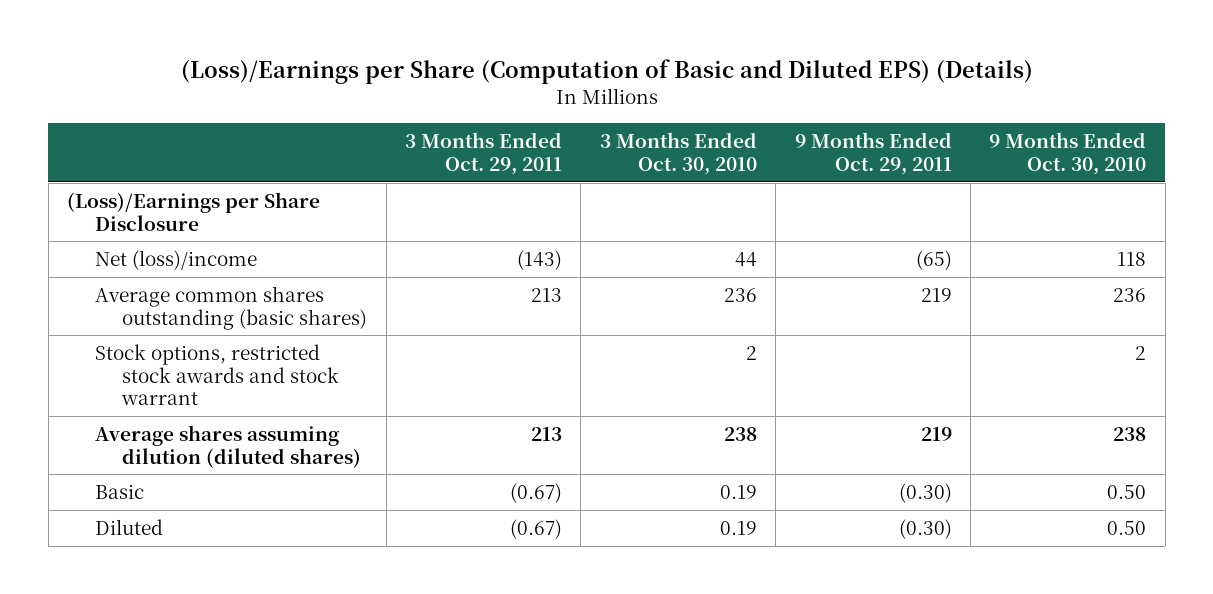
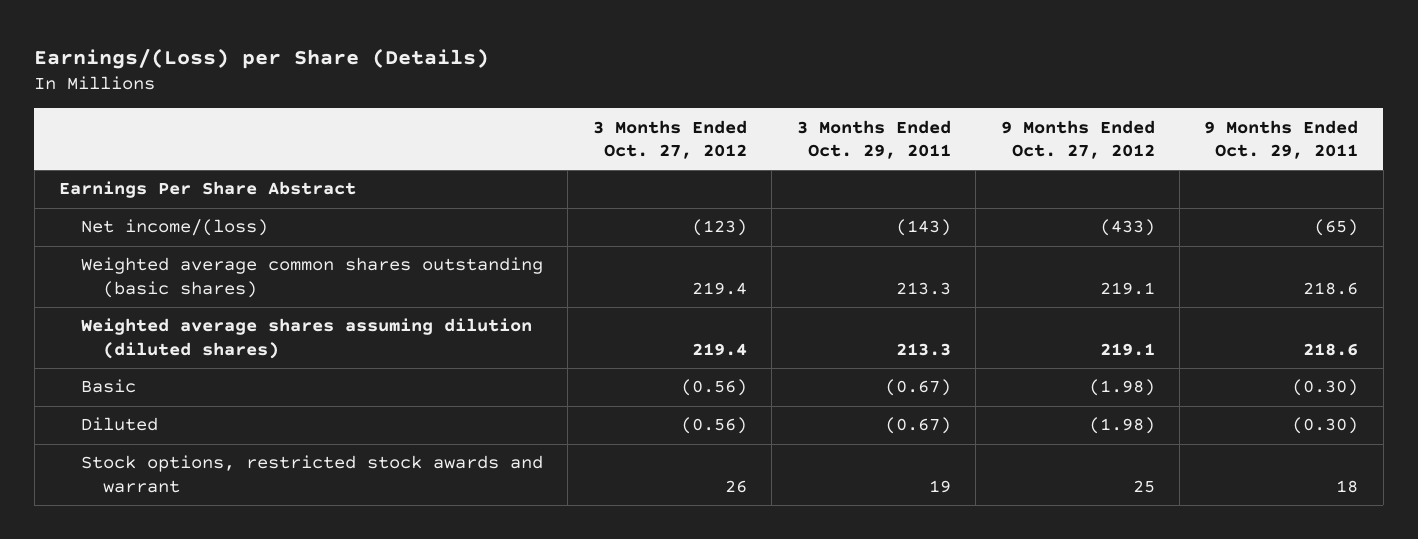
[180,59,1033,85] (Loss)/Earnings per Share (Computation of Basic and Diluted EPS) (Details) -> [34,47,490,69] Earnings/(Loss) per Share (Details)
[599,132,757,175] 3 Months Ended Oct. 30, 2010 -> none
[989,132,1147,175] 9 Months Ended Oct. 30, 2010 -> none
none -> [592,119,747,160] 3 Months Ended Oct. 27, 2012
none -> [1000,119,1155,160] 9 Months Ended Oct. 27, 2012
[94,343,340,406] Stock options, restricted stock awards and stock warrant -> none
[67,191,321,231] (Loss)/Earnings per Share Disclosure -> [59,181,357,199] Earnings Per Share Abstract
[94,249,257,270] Net (loss)/income -> [81,219,269,237] Net income/(loss)
[94,285,368,330] Average common shares outstanding (basic shares) -> [81,257,544,298] Weighted average common shares outstanding (basic shares)
[530,287,562,302] 213 -> [895,281,951,295] 213.3
[920,287,952,302] 219 -> [1303,281,1359,295] 218.6
[94,424,362,468] Average shares assuming dilution (diluted shares) -> [81,318,533,359] Weighted average shares assuming dilution (diluted shares)
[530,426,562,441] 213 -> [895,342,951,356] 213.3
[920,426,952,441] 219 -> [1303,342,1359,356] 218.6
none -> [81,455,544,493] Stock options, restricted stock awards and warrant

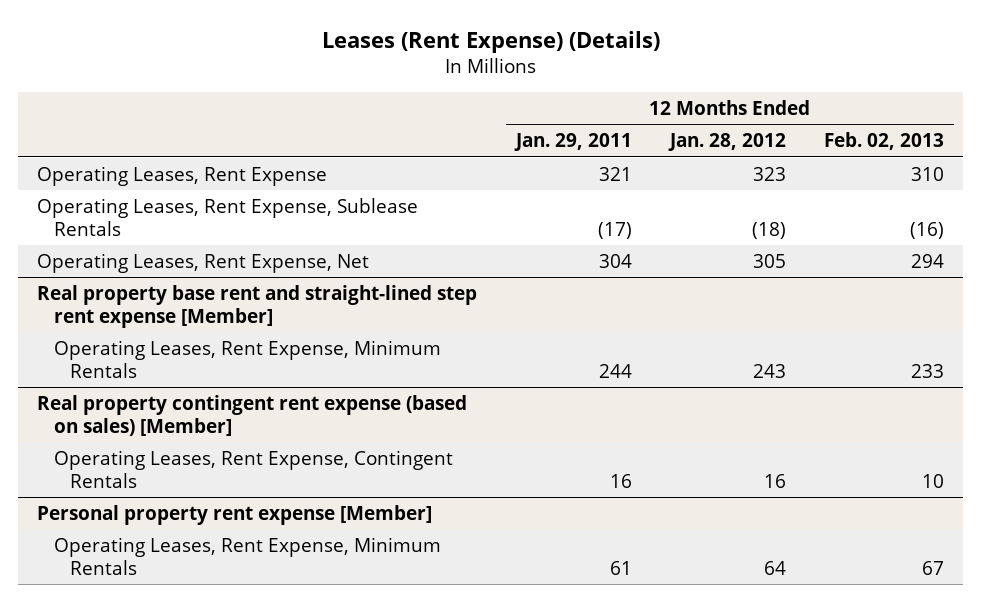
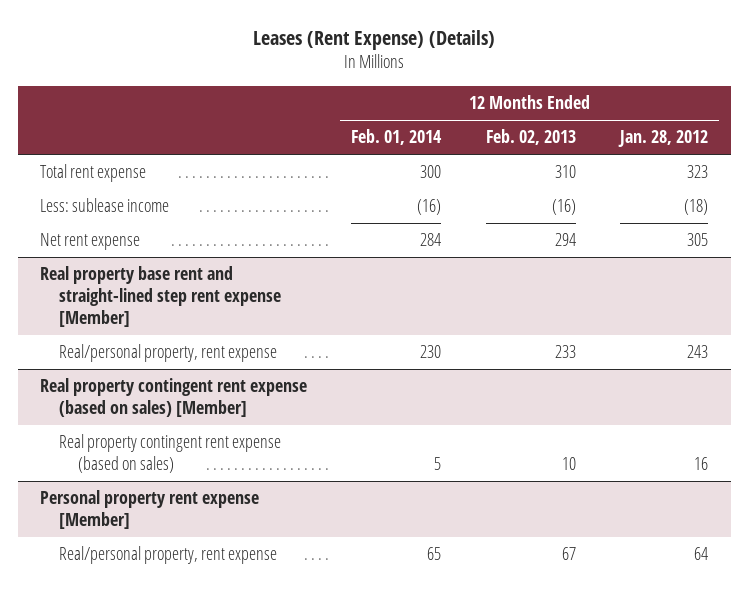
[513,133,632,152] Jan. 29, 2011 -> none
none -> [351,129,443,146] Feb. 01, 2014
[37,165,328,186] Operating Leases, Rent Expense -> [40,164,147,183] Total rent expense
[37,197,419,236] Operating Leases, Rent Expense, Sublease Rentals -> [40,198,170,213] Less: sublease income
[37,252,370,273] Operating Leases, Rent Expense, Net -> [40,233,141,251] Net rent expense
[53,339,441,378] Operating Leases, Rent Expense, Minimum Rentals -> [59,344,278,363] Real/personal property, rent expense
[53,449,453,488] Operating Leases, Rent Expense, Contingent Rentals -> [59,434,282,474] Real property contingent rent expense (based on sales)
[53,536,441,575] Operating Leases, Rent Expense, Minimum Rentals -> [59,546,278,565] Real/personal property, rent expense

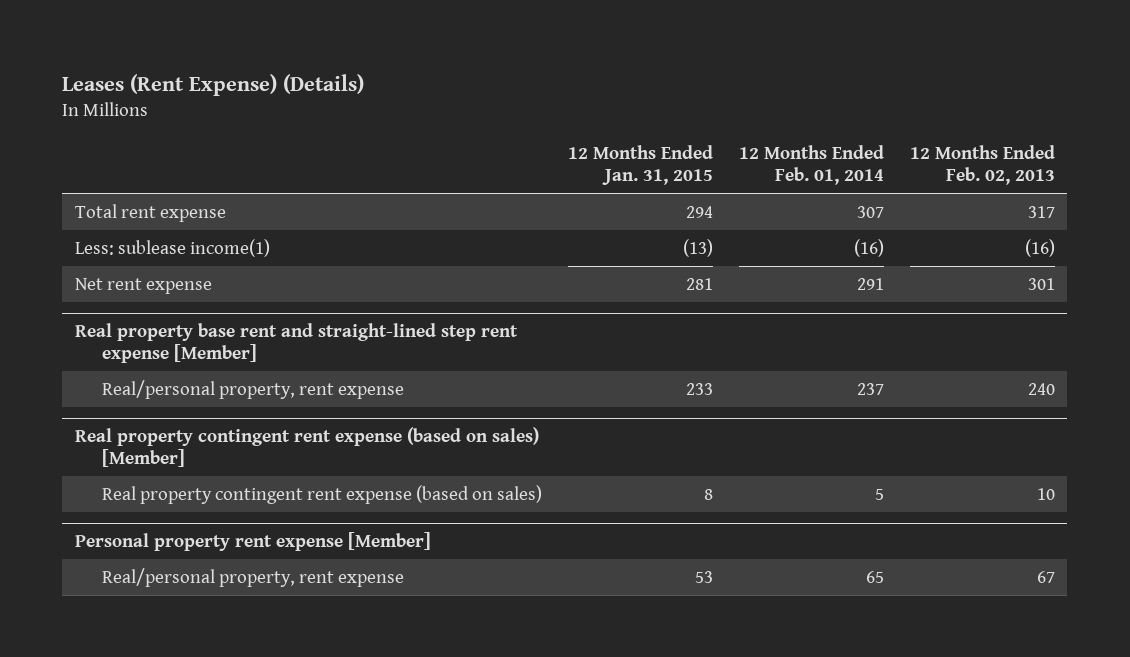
[618,130,709,148] Jan. 28, 2012 -> none
none -> [567,144,713,185] 12 Months Ended Jan. 31, 2015
[420,165,442,179] 300 -> [856,205,884,218] 307
[554,165,576,179] 310 -> [1027,205,1055,218] 317
[40,198,170,213] Less: sublease income -> [75,238,271,257] Less: sublease income(1)
[420,233,442,247] 284 -> [856,277,884,290] 291
[554,233,576,247] 294 -> [1027,277,1055,290] 301
[420,345,442,359] 230 -> [856,382,884,395] 237
[554,345,576,359] 233 -> [1027,382,1055,395] 240

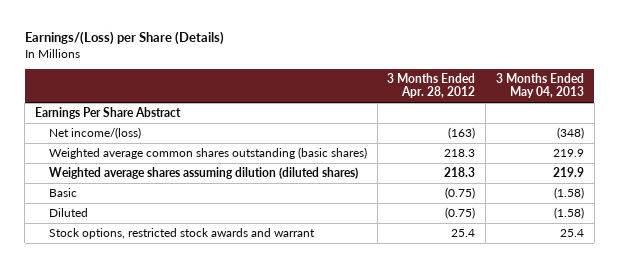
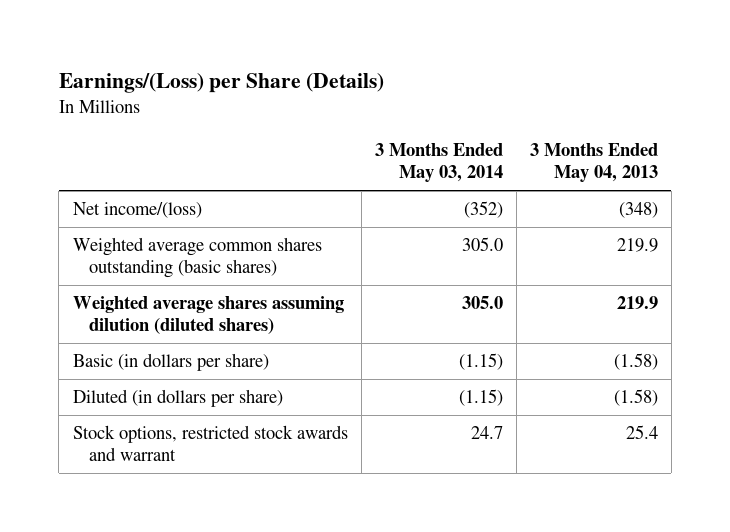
[387,73,476,99] 3 Months Ended Apr. 28, 2012 -> none
none -> [374,143,503,183] 3 Months Ended May 03, 2014
[34,107,181,120] Earnings Per Share Abstract -> none
[48,188,77,198] Basic -> [72,353,269,372] Basic (in dollars per share)
[48,208,88,218] Diluted -> [72,389,283,408] Diluted (in dollars per share)

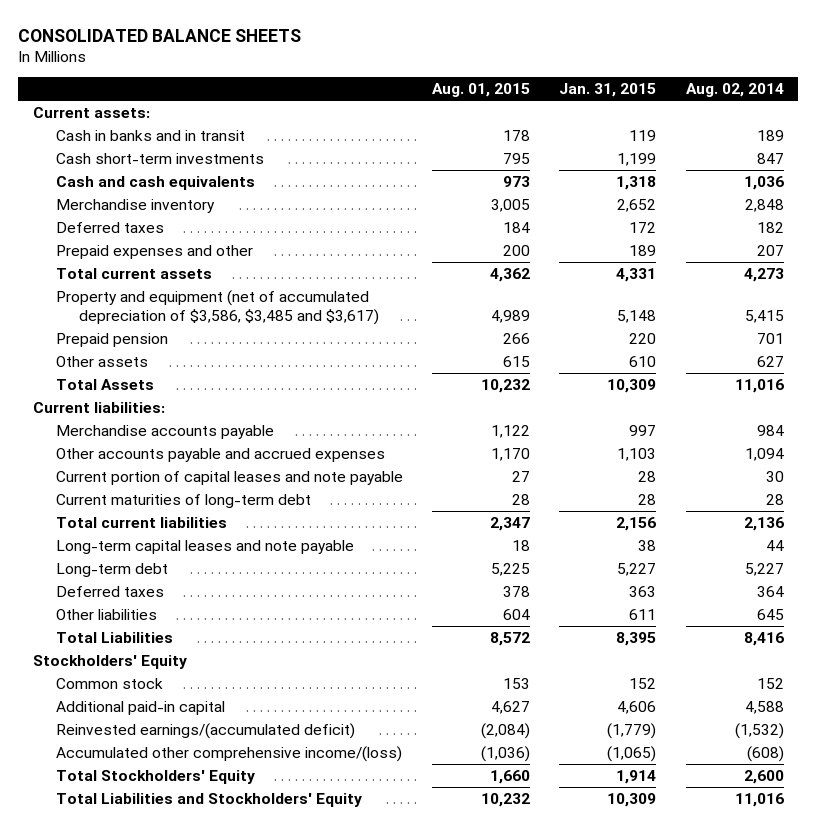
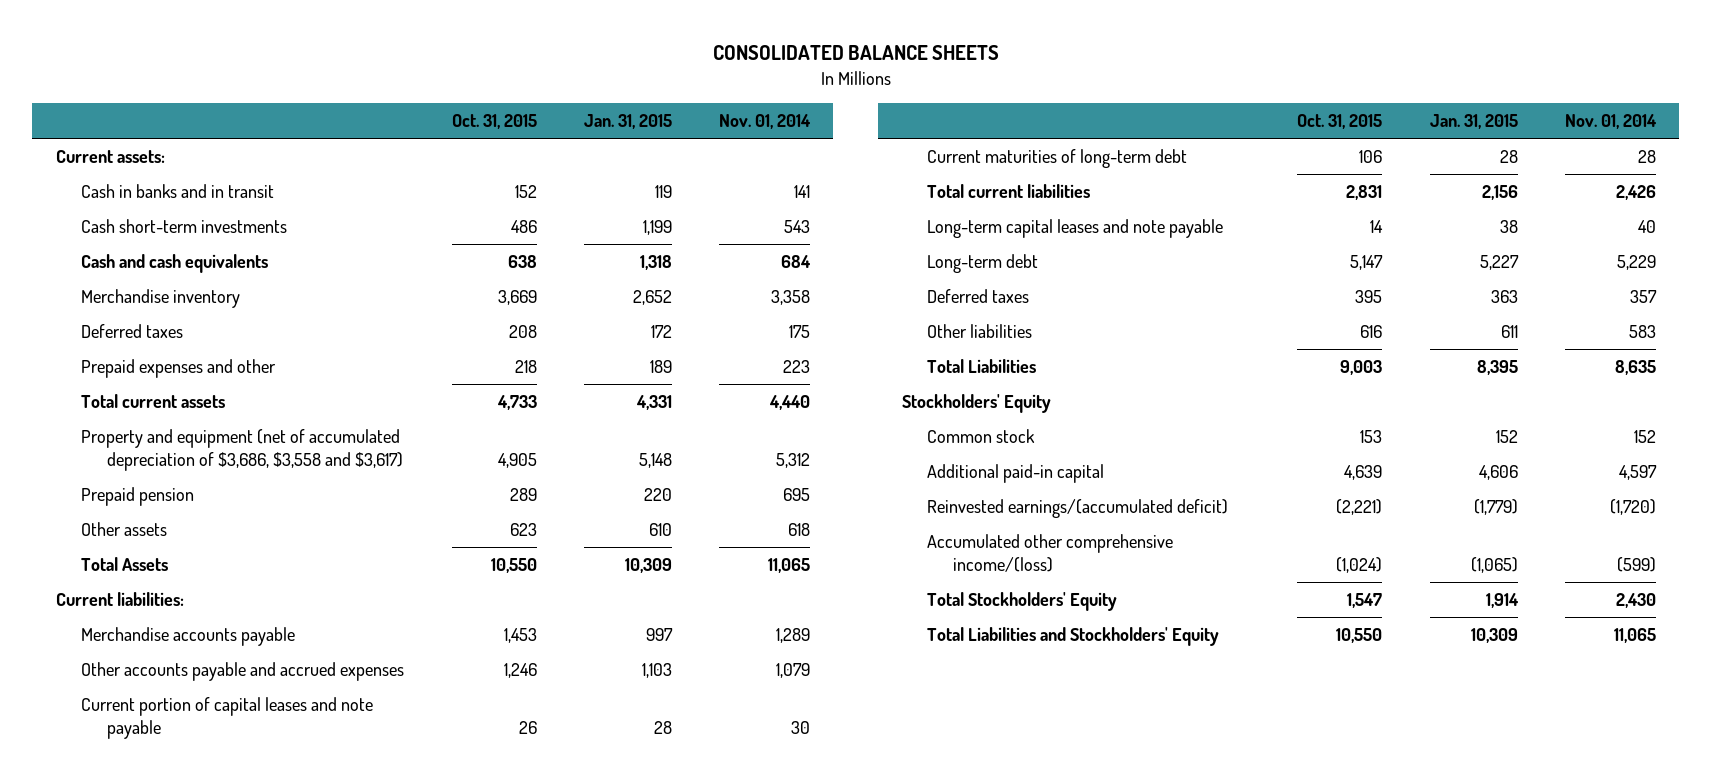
[431,83,530,98] Aug. 01, 2015 -> none
[685,83,784,98] Aug. 02, 2014 -> none
none -> [451,114,537,130] Oct. 31, 2015
none -> [718,114,811,130] Nov. 01, 2014
[55,289,379,325] Property and equipment (net of accumulated depreciation of $3,586, $3,485 and $3,617) -> [81,429,403,472] Property and equipment (net of accumulated depreciation of $3,686, $3,558 and $3,617)

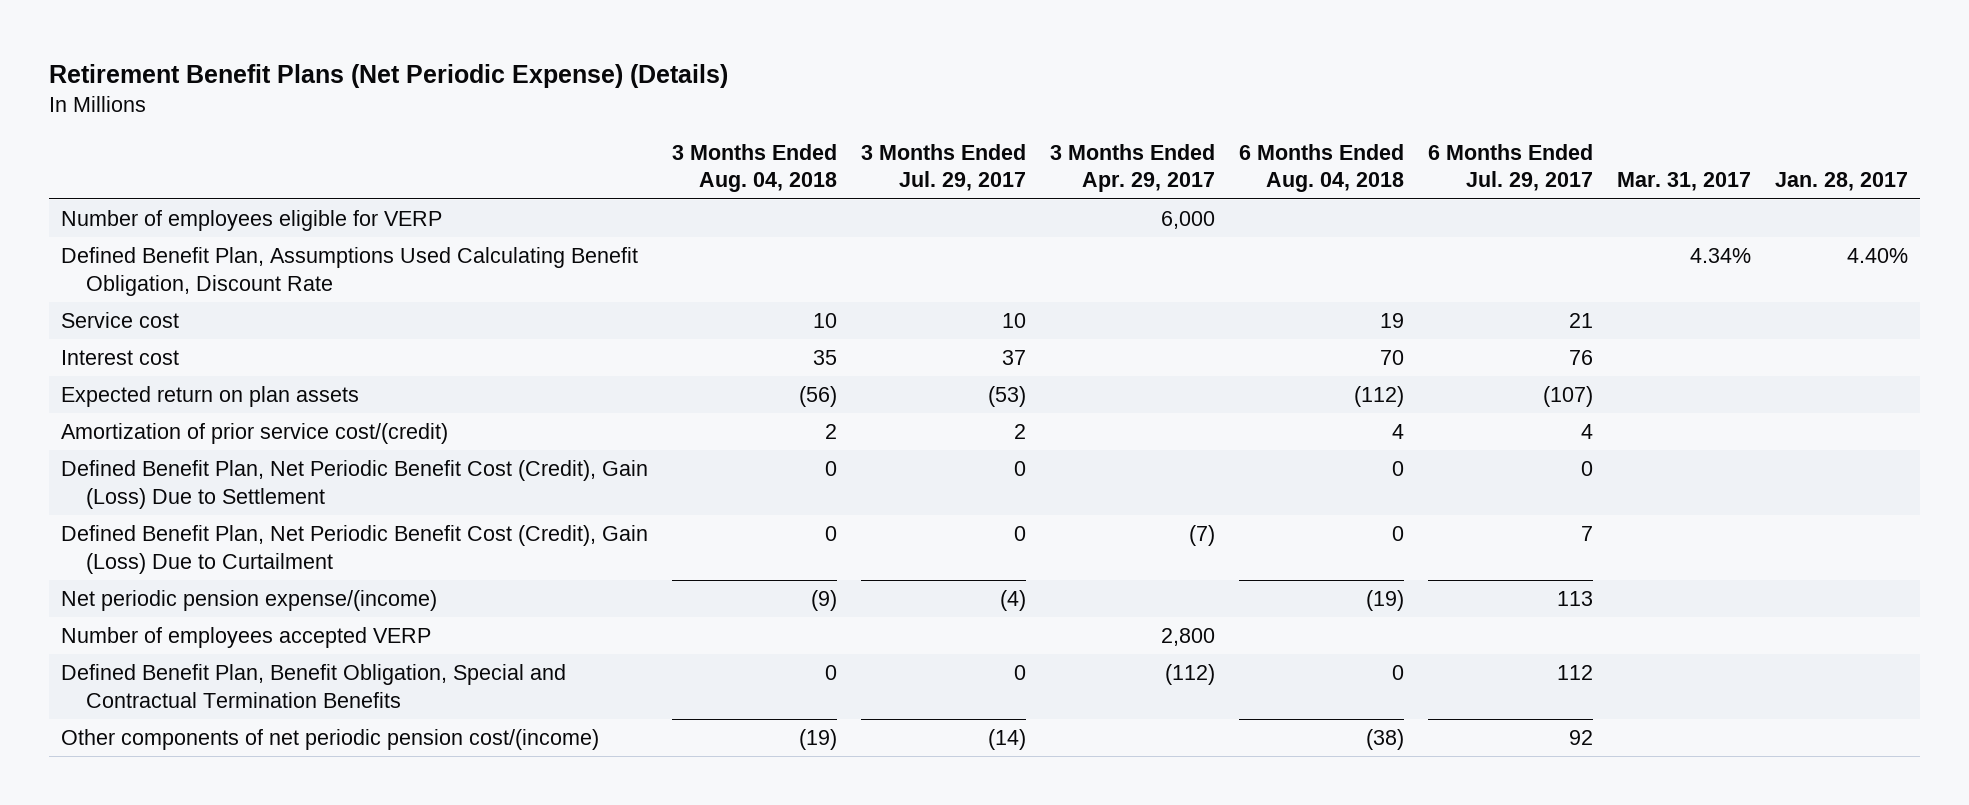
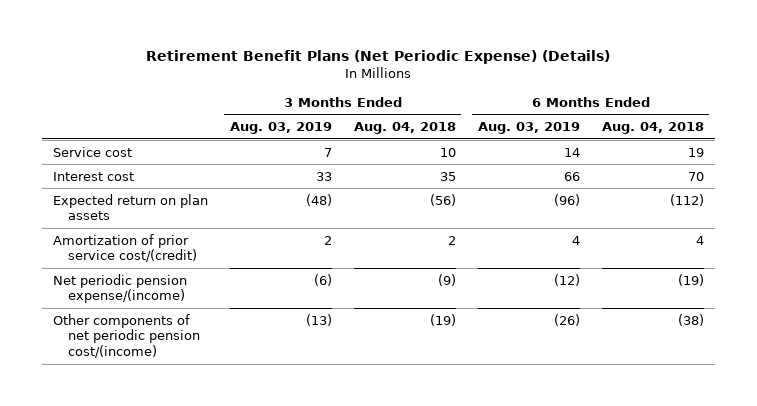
[861,143,1027,192] 3 Months Ended Jul. 29, 2017 -> none
[1050,143,1216,193] 3 Months Ended Apr. 29, 2017 -> none
[1427,143,1593,192] 6 Months Ended Jul. 29, 2017 -> none
[1616,172,1751,192] Mar. 31, 2017 -> none
[1774,172,1908,192] Jan. 28, 2017 -> none
none -> [229,121,332,134] Aug. 03, 2019
none -> [477,121,580,134] Aug. 03, 2019
[61,210,443,232] Number of employees eligible for VERP -> none
[61,247,639,296] Defined Benefit Plan, Assumptions Used Calculating Benefit Obligation, Discount Rate -> none
[61,460,649,509] Defined Benefit Plan, Net Periodic Benefit Cost (Credit), Gain (Loss) Due to Settlement -> none
[61,525,649,574] Defined Benefit Plan, Net Periodic Benefit Cost (Credit), Gain (Loss) Due to Curtailment -> none
[61,627,432,649] Number of employees accepted VERP -> none
[61,664,567,708] Defined Benefit Plan, Benefit Obligation, Special and Contractual Termination Benefits -> none

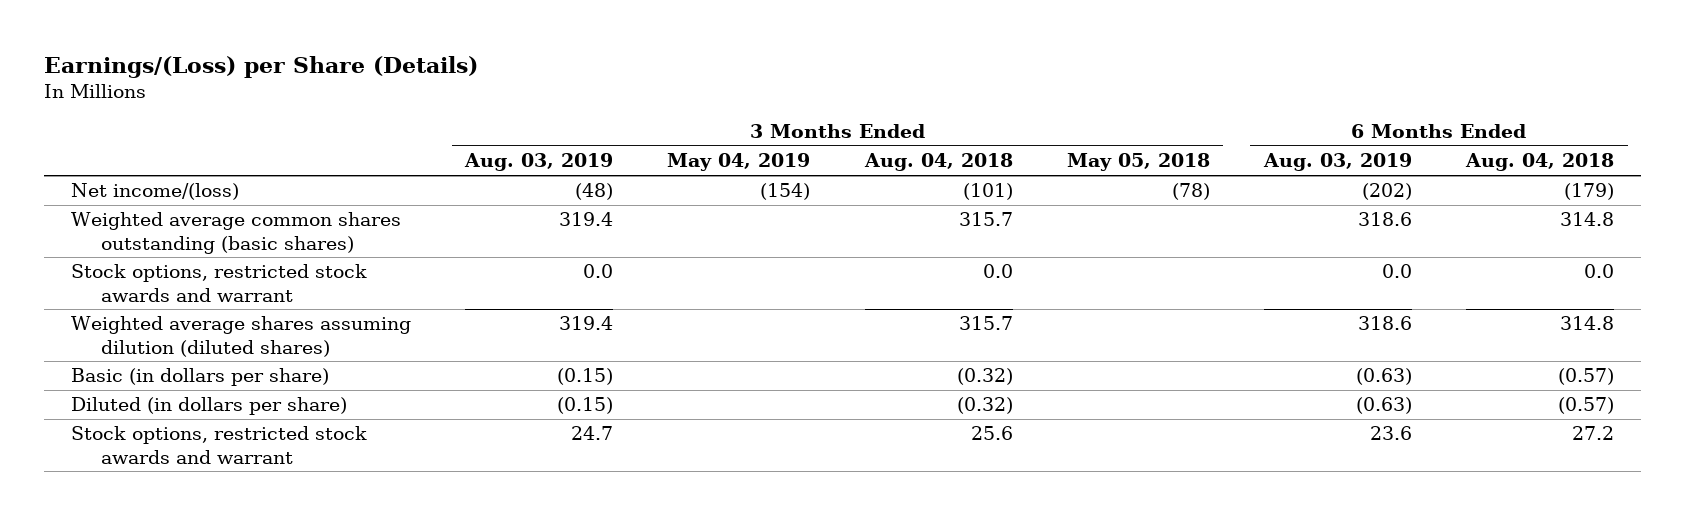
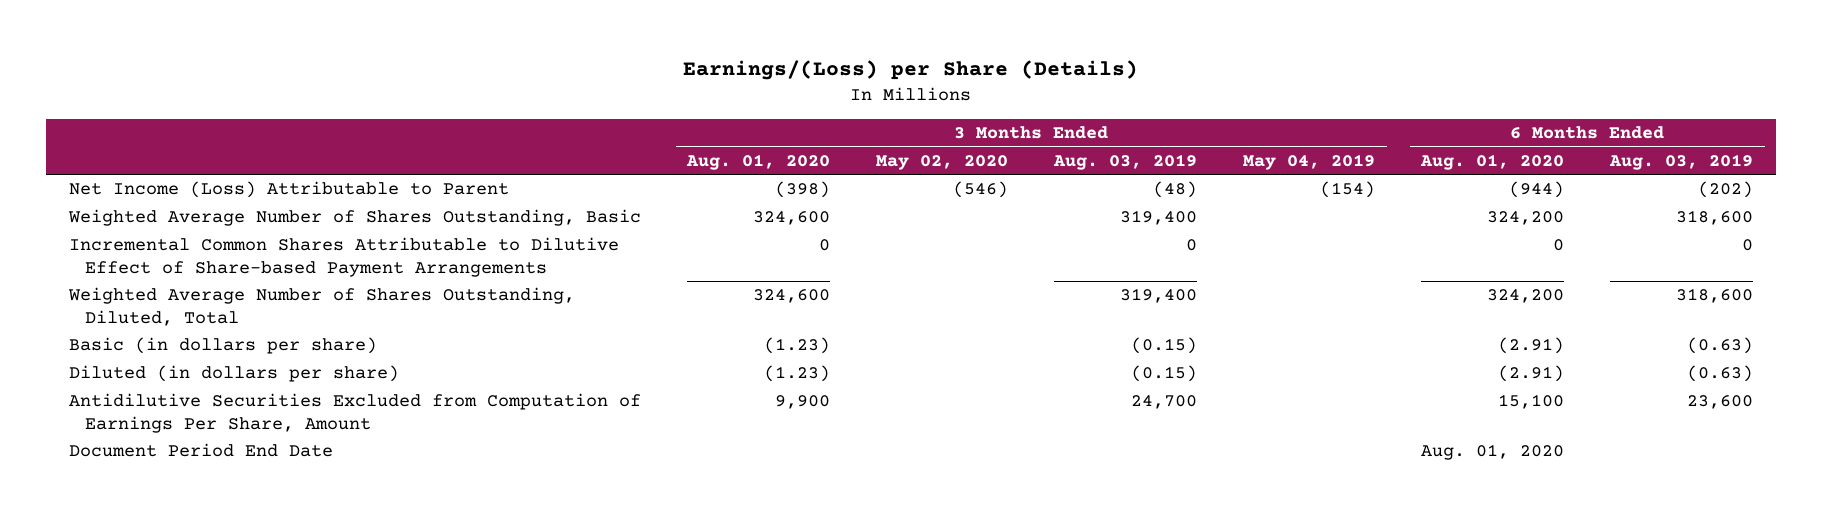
[863,153,1013,172] Aug. 04, 2018 -> none
[1066,153,1210,172] May 05, 2018 -> none
[1465,153,1615,172] Aug. 04, 2018 -> none
none -> [686,153,831,170] Aug. 01, 2020
none -> [876,154,1009,170] May 02, 2020
none -> [1420,153,1565,170] Aug. 01, 2020
[71,264,368,302] Stock options, restricted stock awards and warrant -> none
[71,183,240,201] Net income/(loss) -> [69,181,510,199] Net Income (Loss) Attributable to Parent
[71,212,402,254] Weighted average common shares outstanding (basic shares) -> [68,209,642,227] Weighted Average Number of Shares Outstanding, Basic
[559,212,614,227] 319.4 -> [1120,210,1198,226] 319,400
[1358,212,1413,227] 318.6 -> [1676,210,1754,226] 318,600
none -> [69,237,620,277] Incremental Common Shares Attributable to Dilutive Effect of Share-based Payment Arrangements
[71,316,412,357] Weighted average shares assuming dilution (diluted shares) -> [68,287,576,326] Weighted Average Number of Shares Outstanding, Diluted, Total
[559,316,614,331] 319.4 -> [1120,288,1198,304] 319,400
[1358,316,1413,331] 318.6 -> [1676,288,1754,304] 318,600
[71,426,368,464] Stock options, restricted stock awards and warrant -> none
none -> [69,393,642,433] Antidilutive Securities Excluded from Computation of Earnings Per Share, Amount
none -> [69,443,334,458] Document Period End Date

